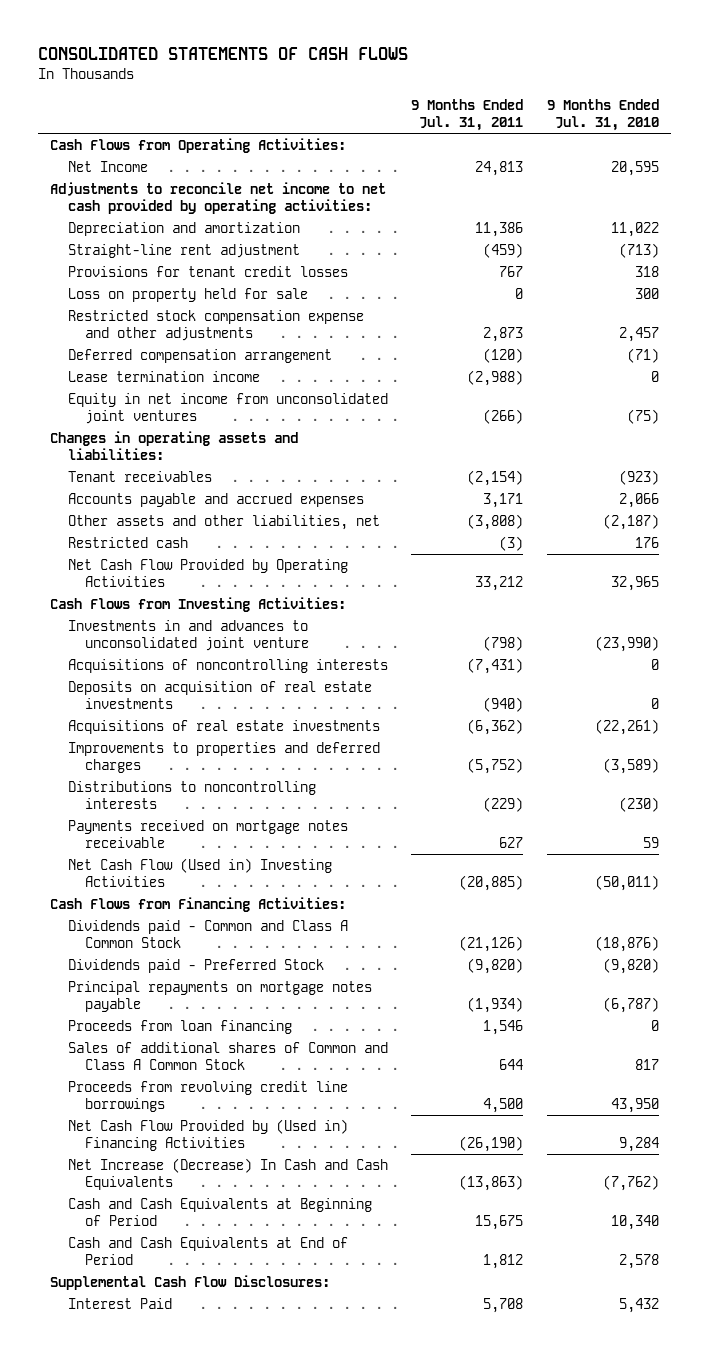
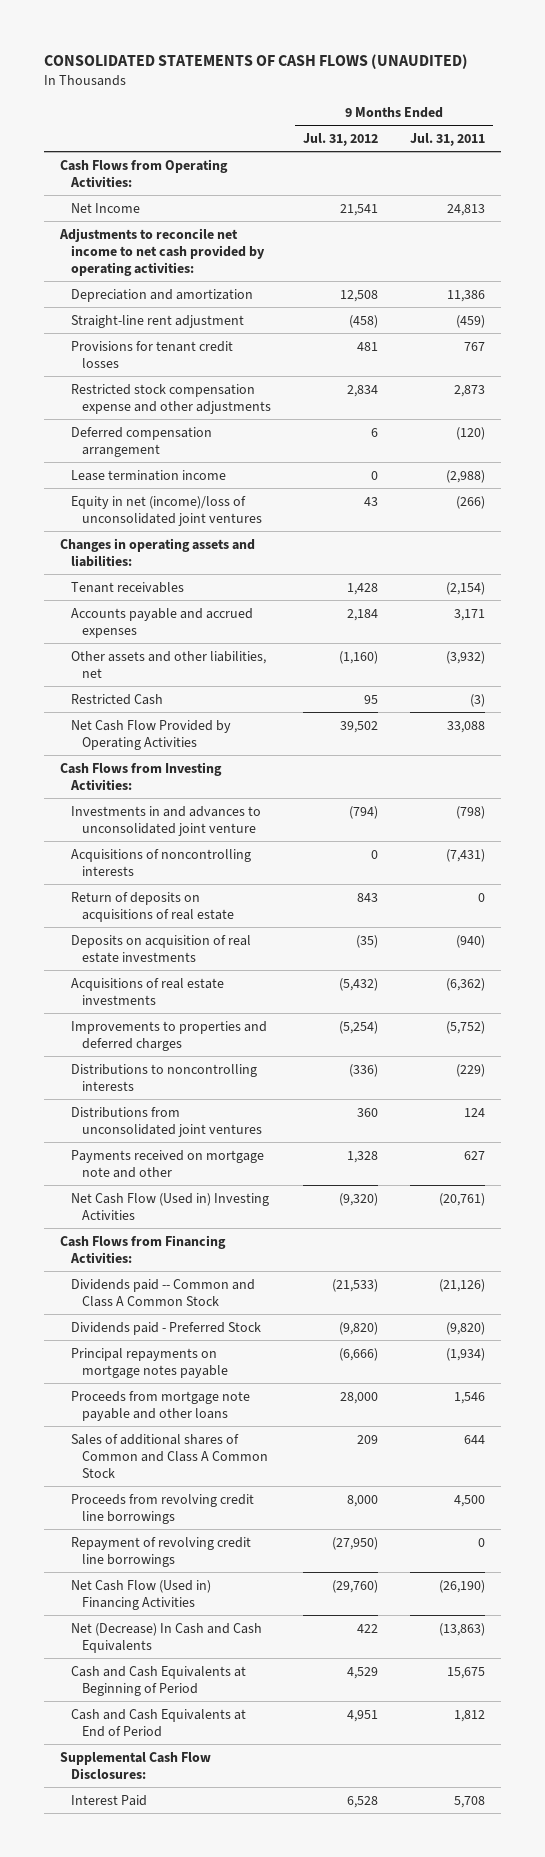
[38,47,409,61] CONSOLIDATED STATEMENTS OF CASH FLOWS -> [44,54,469,70] CONSOLIDATED STATEMENTS OF CASH FLOWS (UNAUDITED)
[546,98,659,131] 9 Months Ended Jul. 31, 2010 -> none
none -> [302,132,378,146] Jul. 31, 2012
[67,287,308,302] Loss on property held for sale -> none
[67,392,388,425] Equity in net income from unconsolidated joint ventures -> [71,495,263,526] Equity in net (income)/loss of unconsolidated joint ventures
[467,513,524,530] (3,808) -> [445,650,485,664] (3,932)
[67,536,188,548] Restricted cash -> [71,693,164,705] Restricted Cash
[475,576,524,592] 33,212 -> [446,720,485,733] 33,088
none -> [71,891,235,922] Return of deposits on acquisitions of real estate
none -> [71,1106,263,1137] Distributions from unconsolidated joint ventures
[67,819,348,849] Payments received on mortgage notes receivable -> [71,1149,265,1178] Payments received on mortgage note and other
[459,875,524,892] (20,885) -> [438,1192,485,1206] (20,761)
[67,919,348,949] Dividends paid - Common and Class A Common Stock -> [71,1278,256,1307] Dividends paid -- Common and Class A Common Stock
[67,1019,292,1034] Proceeds from loan financing -> [71,1390,251,1421] Proceeds from mortgage note payable and other loans
none -> [71,1536,252,1567] Repayment of revolving credit line borrowings
[67,1118,348,1152] Net Cash Flow Provided by (Used in) Financing Activities -> [71,1579,212,1610] Net Cash Flow (Used in) Financing Activities
[67,1157,388,1191] Net Increase (Decrease) In Cash and Cash Equivalents -> [71,1622,263,1653] Net (Decrease) In Cash and Cash Equivalents

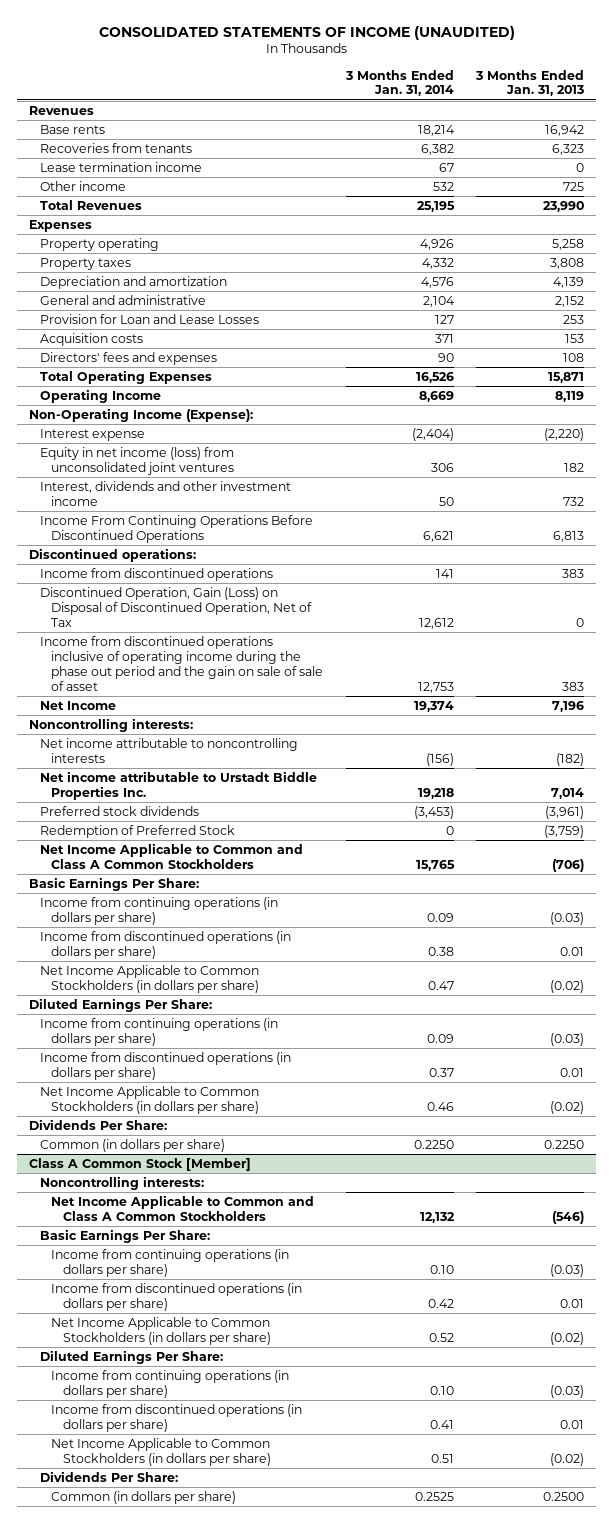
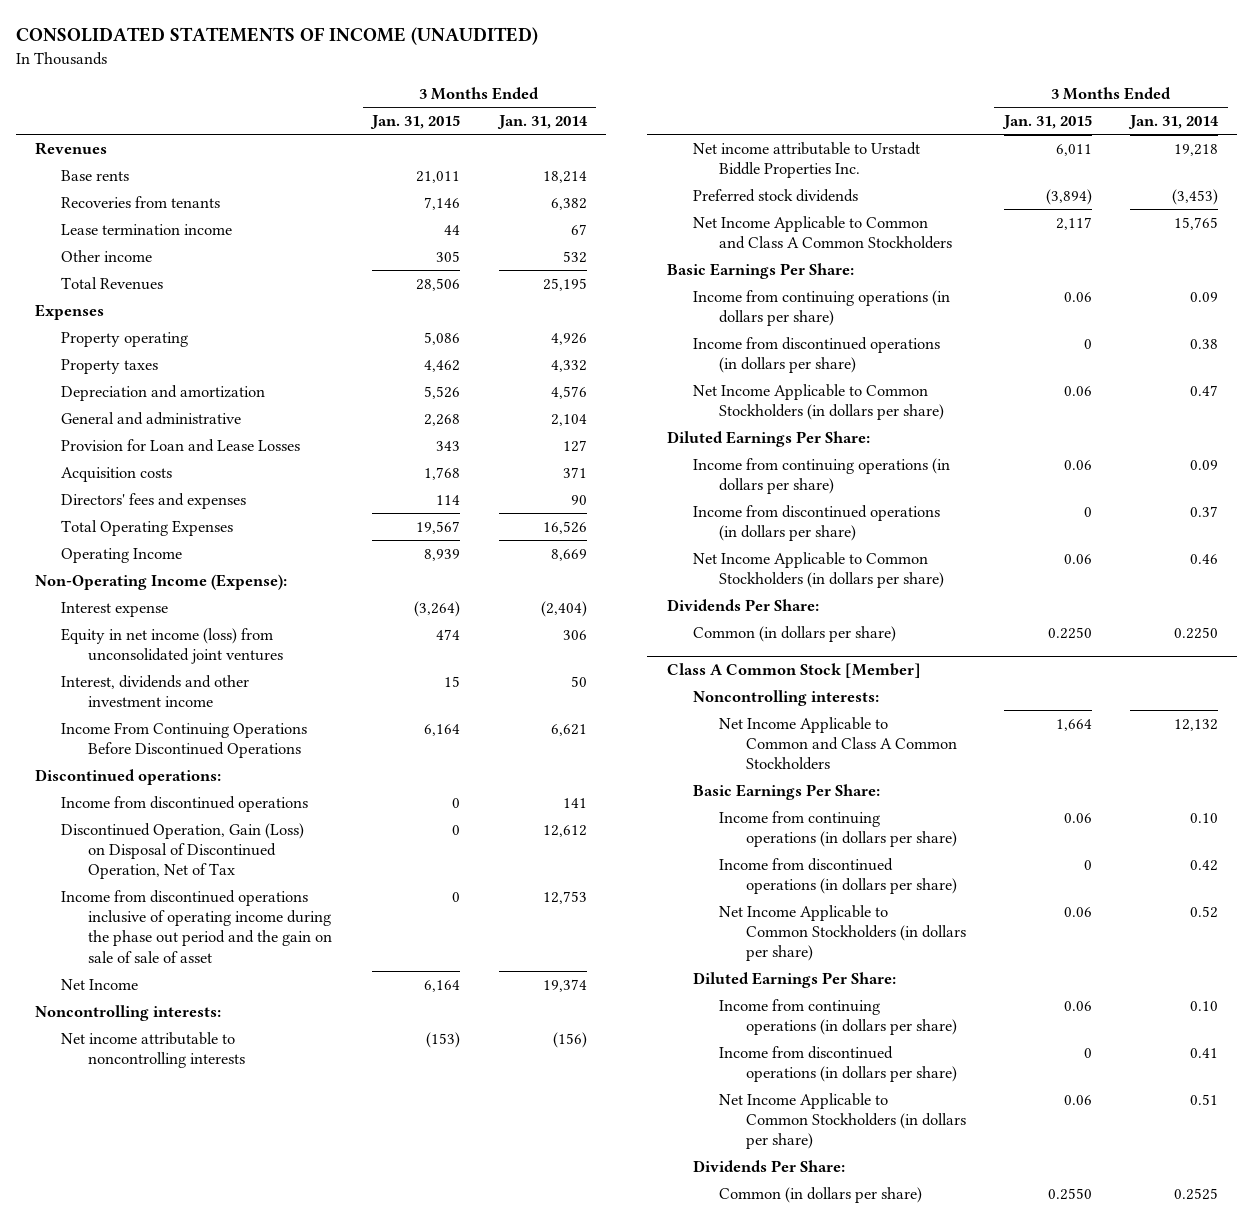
[475,69,585,97] 3 Months Ended Jan. 31, 2013 -> none
none -> [370,115,461,130] Jan. 31, 2015
[40,824,236,838] Redemption of Preferred Stock -> none

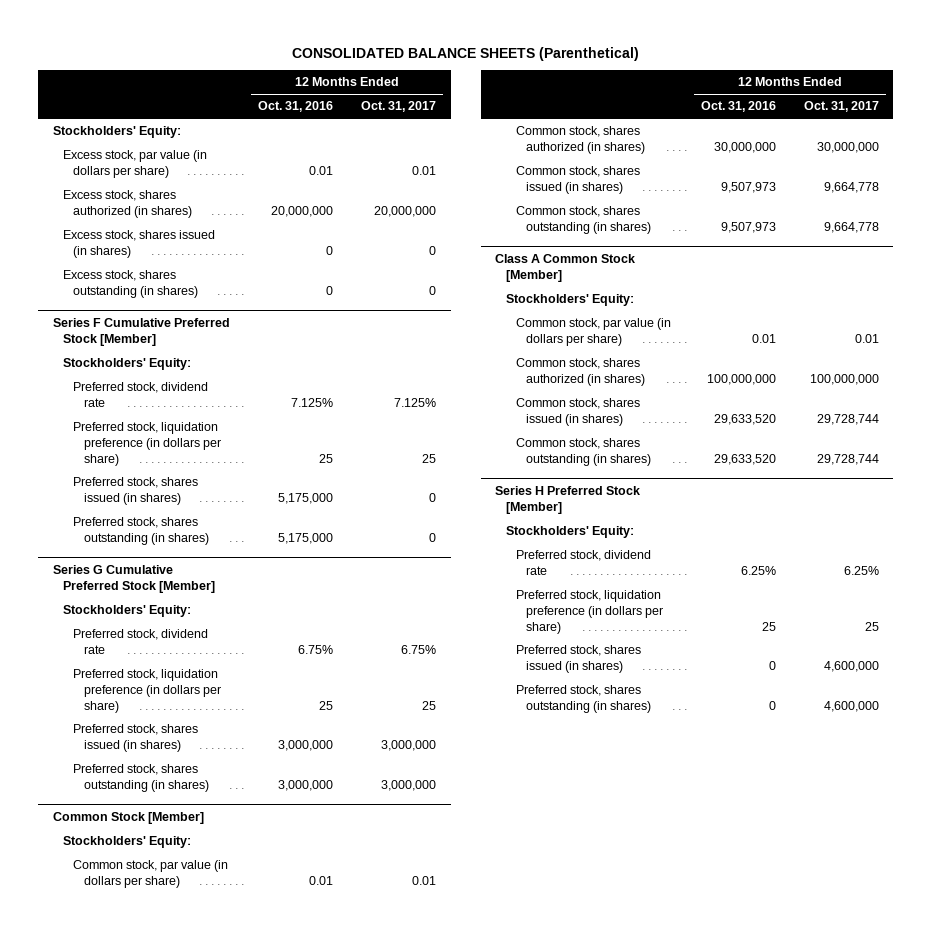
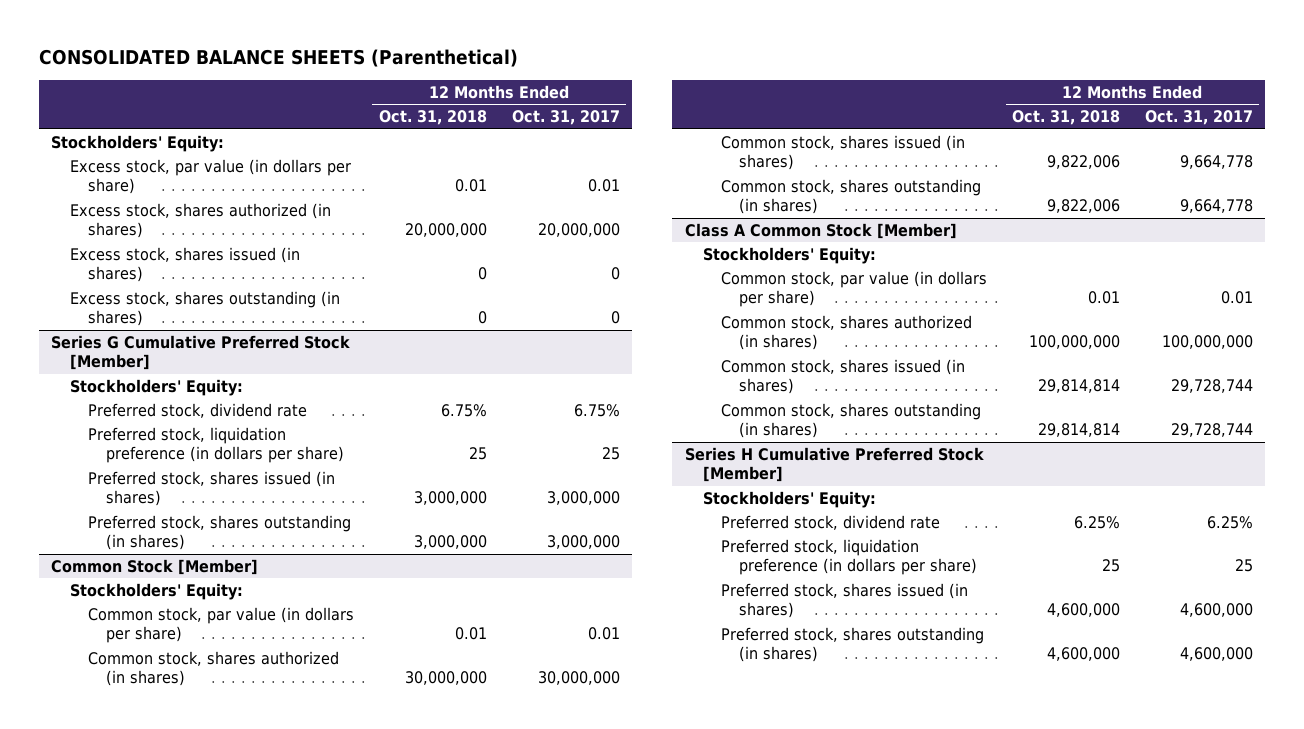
[258,101,334,113] Oct. 31, 2016 -> none
none -> [378,110,487,126] Oct. 31, 2018
[52,318,230,346] Series F Cumulative Preferred Stock [Member] -> none
[62,358,191,371] Stockholders' Equity: -> none
[73,382,209,407] Preferred stock, dividend rate -> none
[73,422,221,466] Preferred stock, liquidation preference (in dollars per share) -> none
[73,477,199,505] Preferred stock, shares issued (in shares) -> none
[73,517,209,545] Preferred stock, shares outstanding (in shares) -> none
[495,486,641,514] Series H Preferred Stock [Member] -> [684,447,984,483] Series H Cumulative Preferred Stock [Member]

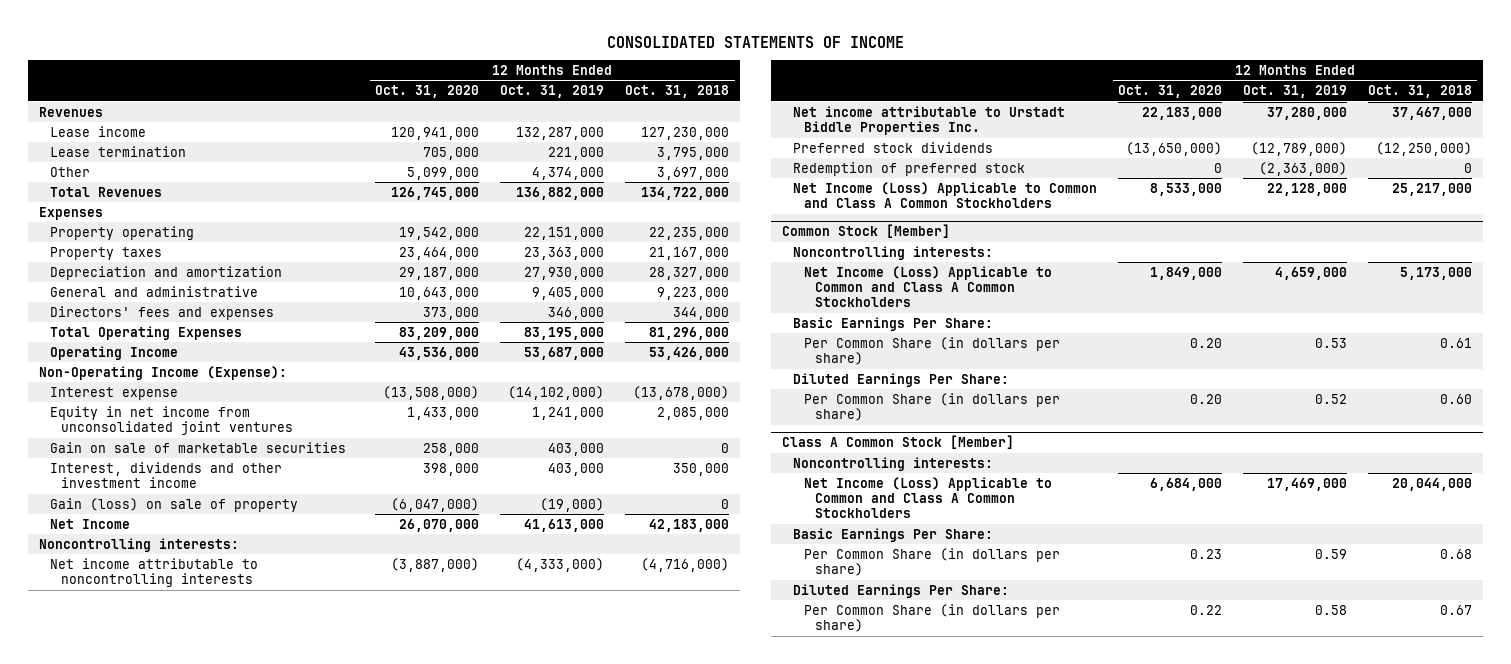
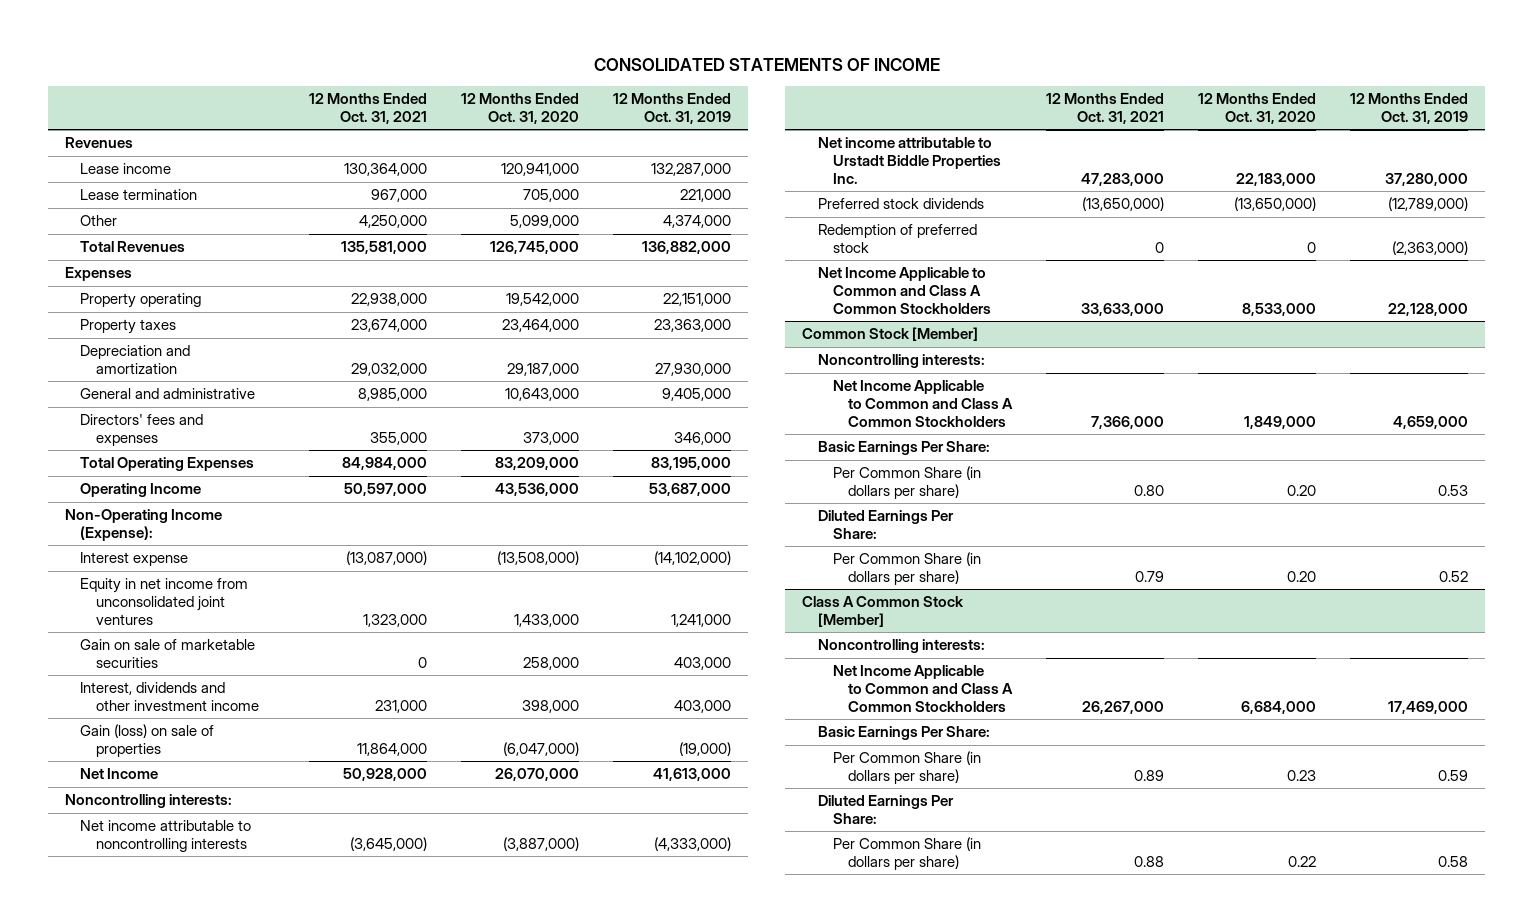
[625,85,730,99] Oct. 31, 2018 -> none
none -> [309,93,428,125] 12 Months Ended Oct. 31, 2021
[49,497,298,512] Gain (loss) on sale of property -> [80,724,215,757] Gain (loss) on sale of properties
[792,181,1097,208] Net Income (Loss) Applicable to Common and Class A Common Stockholders -> [817,267,992,314] Net Income Applicable to Common and Class A Common Stockholders
[803,265,1052,308] Net Income (Loss) Applicable to Common and Class A Common Stockholders -> [833,380,1014,427] Net Income Applicable to Common and Class A Common Stockholders
[803,476,1052,519] Net Income (Loss) Applicable to Common and Class A Common Stockholders -> [833,665,1014,712] Net Income Applicable to Common and Class A Common Stockholders

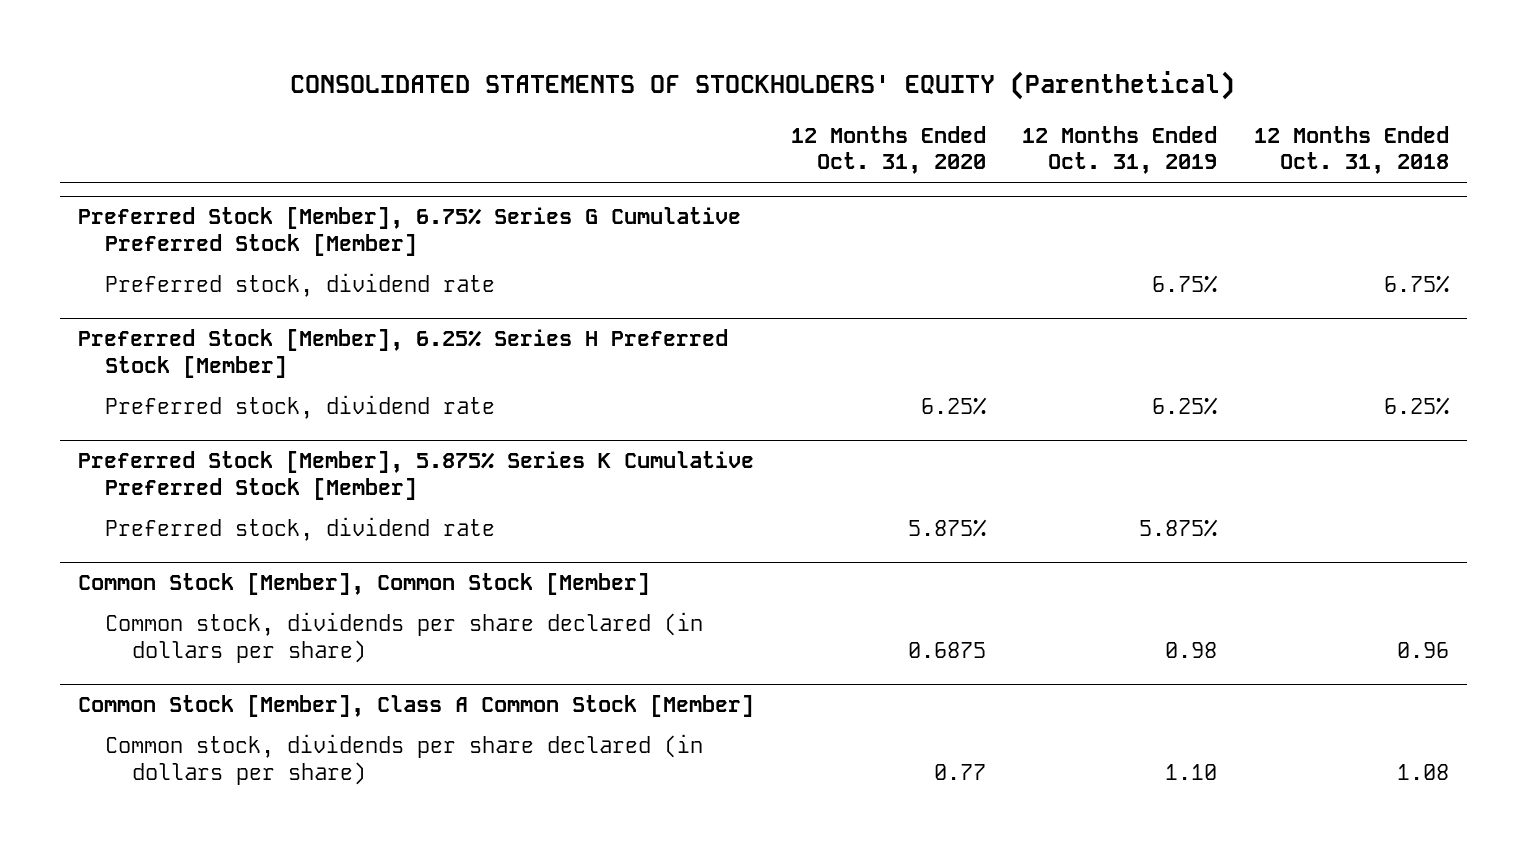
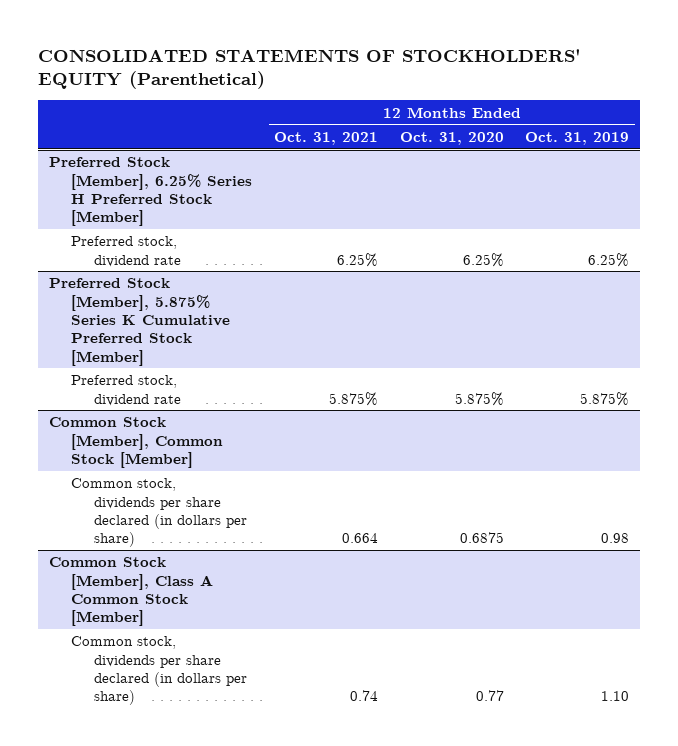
[1253,125,1449,175] 12 Months Ended Oct. 31, 2018 -> none
none -> [274,131,379,145] Oct. 31, 2021
[78,207,742,257] Preferred Stock [Member], 6.75% Series G Cumulative Preferred Stock [Member] -> none
[105,272,496,297] Preferred stock, dividend rate -> none

